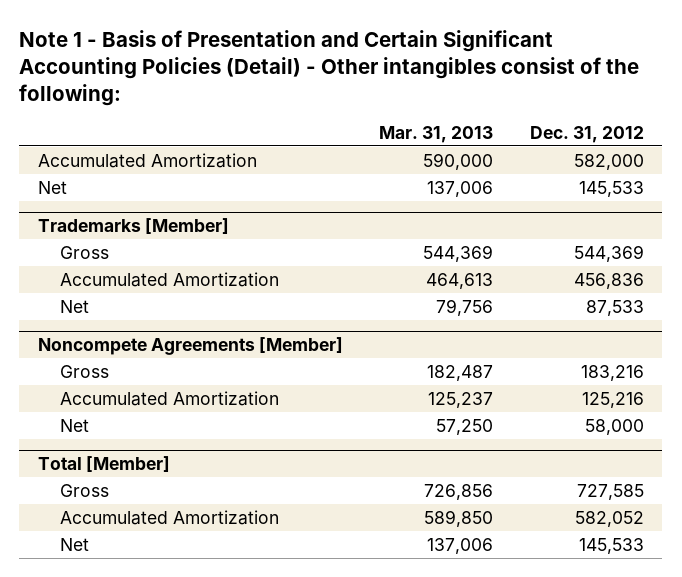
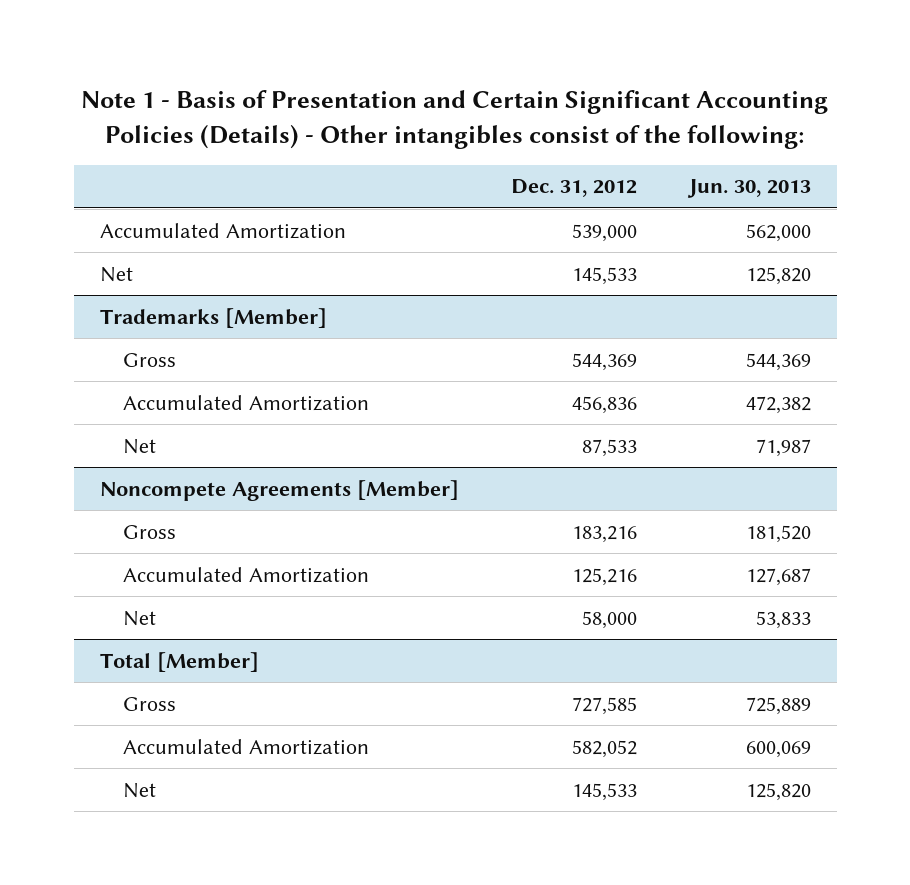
[19,29,640,107] Note 1 - Basis of Presentation and Certain Significant Accounting Policies (Detail) - Other intangibles consist of the following: -> [81,90,829,149] Note 1 - Basis of Presentation and Certain Significant Accounting Policies (Details) - Other intangibles consist of the following:
[379,125,494,143] Mar. 31, 2013 -> none
none -> [686,179,811,199] Jun. 30, 2013
[574,153,645,170] 582,000 -> [571,223,637,242] 539,000

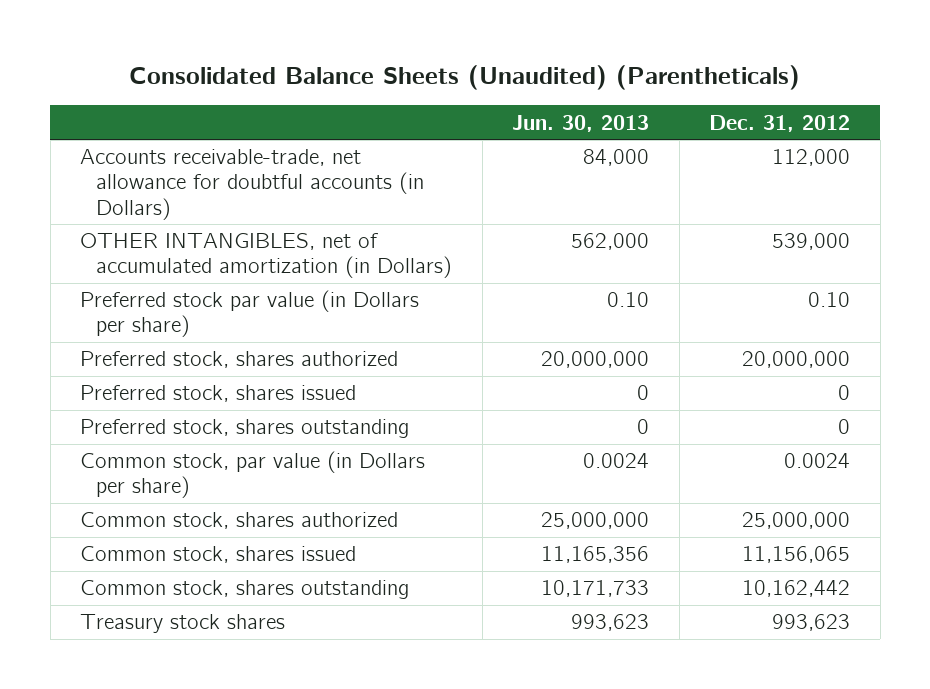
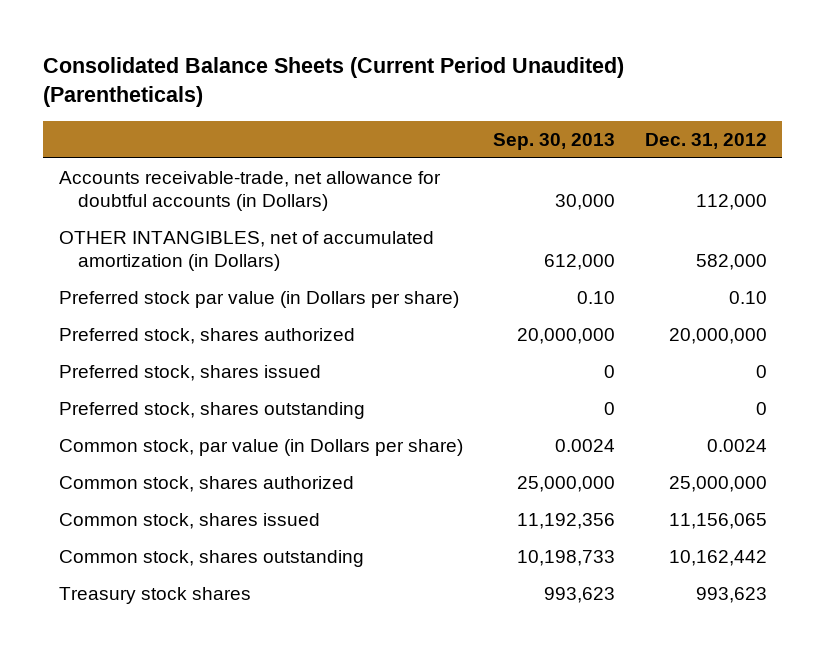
[129,64,801,90] Consolidated Balance Sheets (Unaudited) (Parentheticals) -> [43,56,625,108] Consolidated Balance Sheets (Current Period Unaudited) (Parentheticals)
[512,114,650,132] Jun. 30, 2013 -> none
none -> [492,132,615,150] Sep. 30, 2013
[772,233,851,251] 539,000 -> [695,254,767,271] 582,000

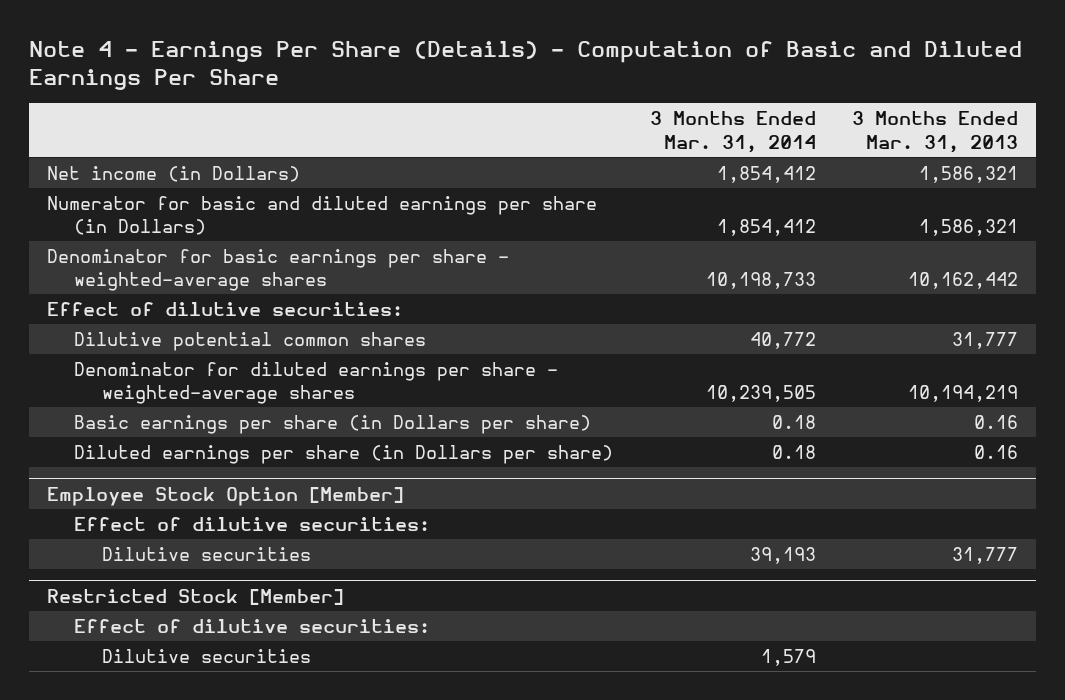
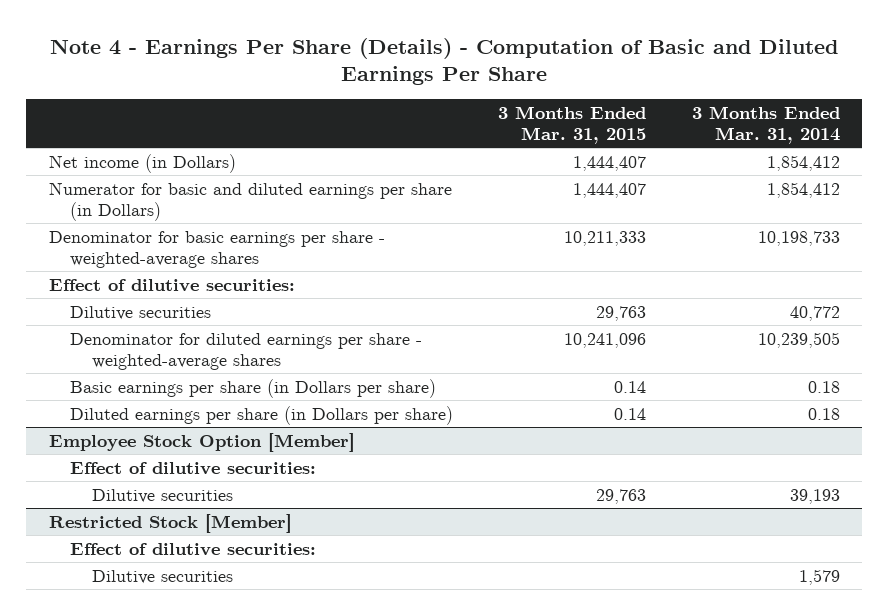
[852,111,1019,153] 3 Months Ended Mar. 31, 2013 -> none
none -> [498,105,647,144] 3 Months Ended Mar. 31, 2015
[74,332,427,352] Dilutive potential common shares -> [70,305,212,320] Dilutive securities

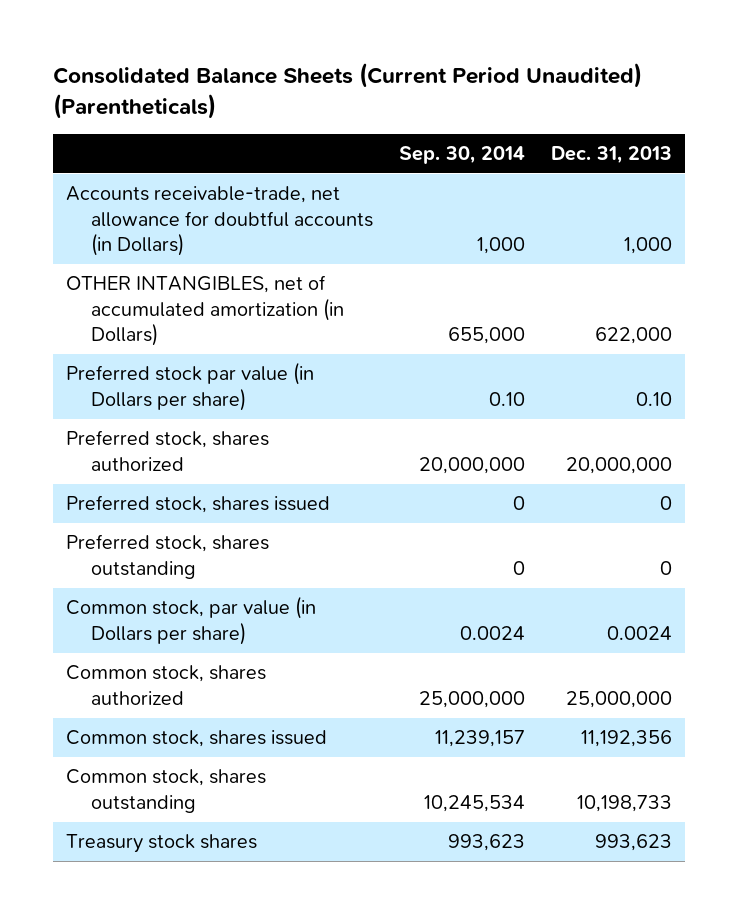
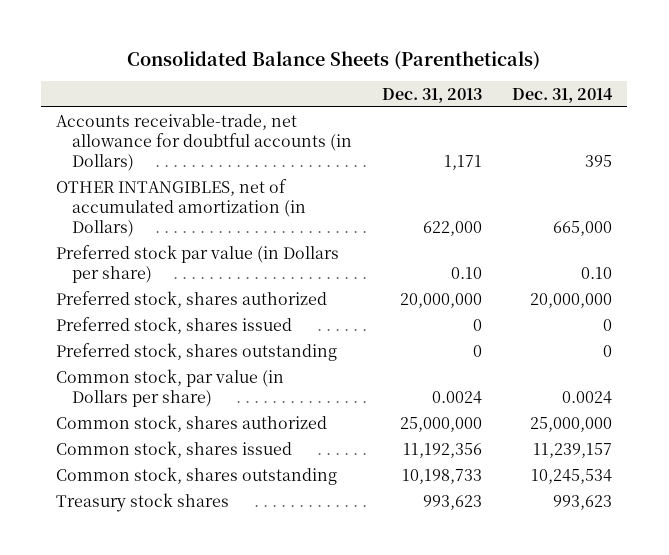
[52,63,642,120] Consolidated Balance Sheets (Current Period Unaudited) (Parentheticals) -> [127,50,541,70] Consolidated Balance Sheets (Parentheticals)
[399,146,526,165] Sep. 30, 2014 -> none
none -> [512,87,614,103] Dec. 31, 2014
[624,237,673,255] 1,000 -> [444,154,483,170] 1,171

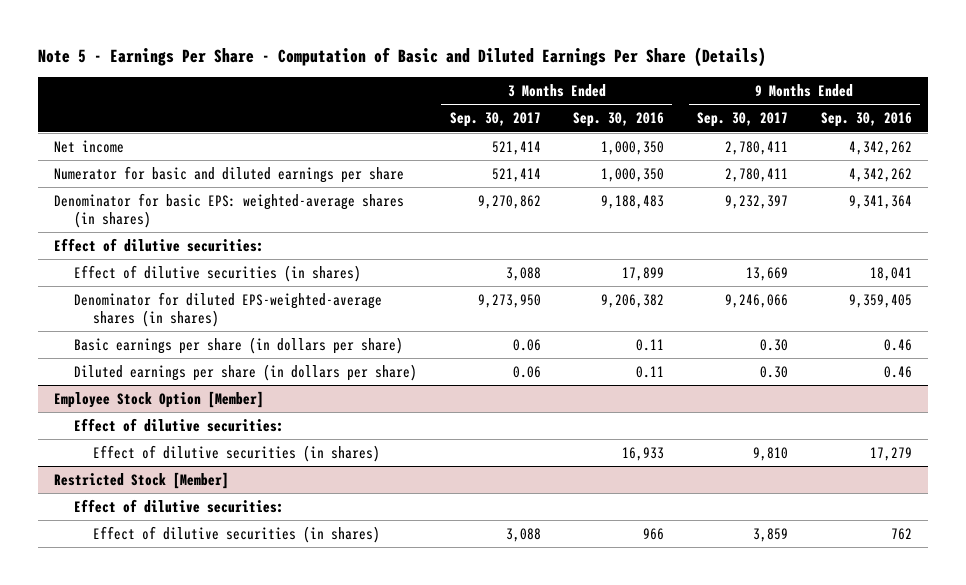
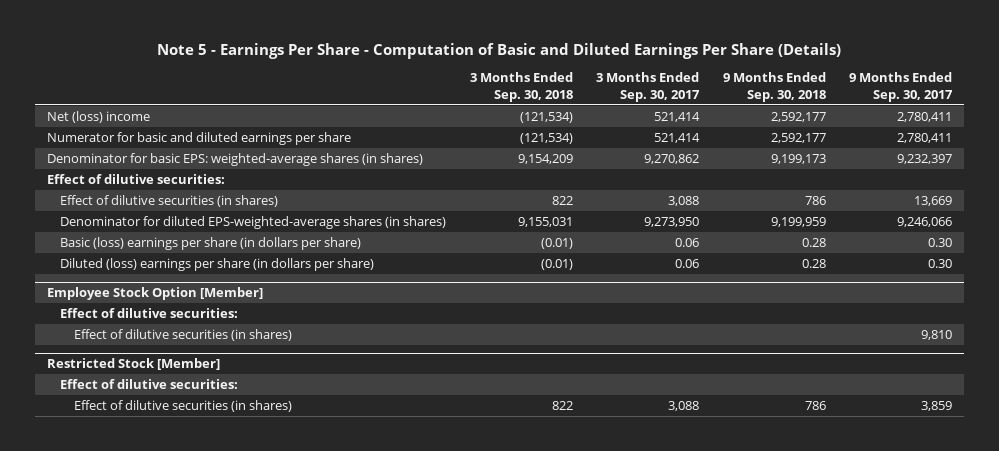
[573,112,665,128] Sep. 30, 2016 -> none
[820,112,912,128] Sep. 30, 2016 -> none
none -> [469,72,573,102] 3 Months Ended Sep. 30, 2018
none -> [722,72,826,102] 9 Months Ended Sep. 30, 2018
[54,139,125,153] Net income -> [46,111,150,124] Net (loss) income
[73,336,403,354] Basic earnings per share (in dollars per share) -> [60,237,362,251] Basic (loss) earnings per share (in dollars per share)
[73,363,417,381] Diluted earnings per share (in dollars per share) -> [60,258,375,272] Diluted (loss) earnings per share (in dollars per share)

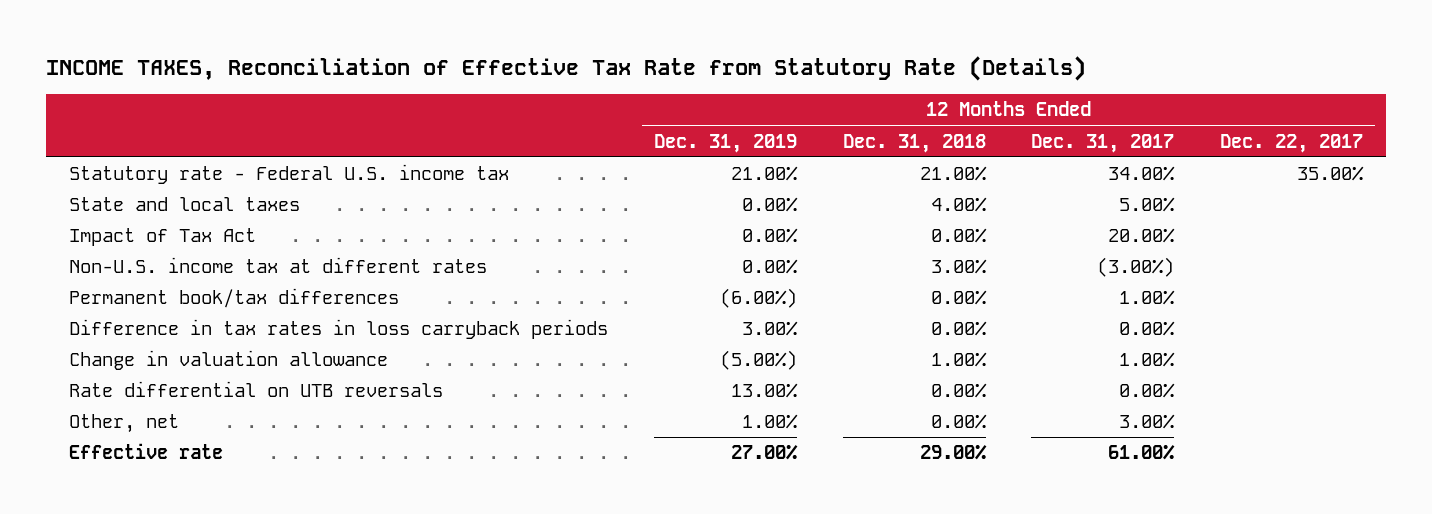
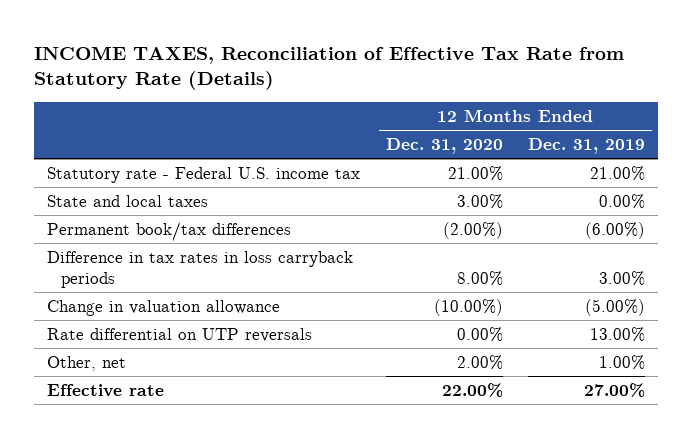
[842,133,986,153] Dec. 31, 2018 -> none
[1031,133,1175,153] Dec. 31, 2017 -> none
[1220,133,1364,153] Dec. 22, 2017 -> none
none -> [385,137,503,154] Dec. 31, 2020
[68,228,256,247] Impact of Tax Act -> none
[68,257,487,274] Non-U.S. income tax at different rates -> none
[68,381,443,398] Rate differential on UTB reversals -> [46,327,312,342] Rate differential on UTP reversals

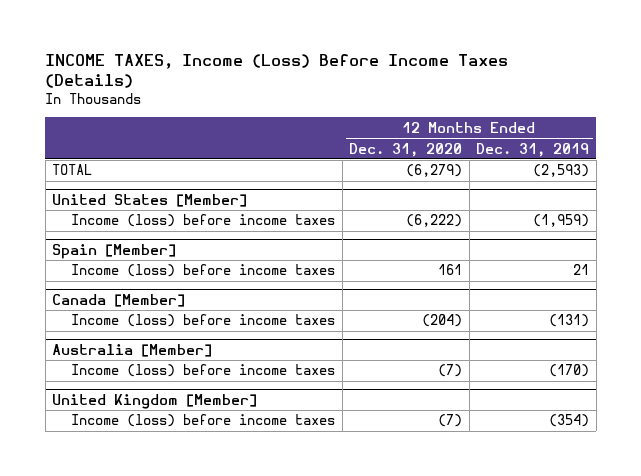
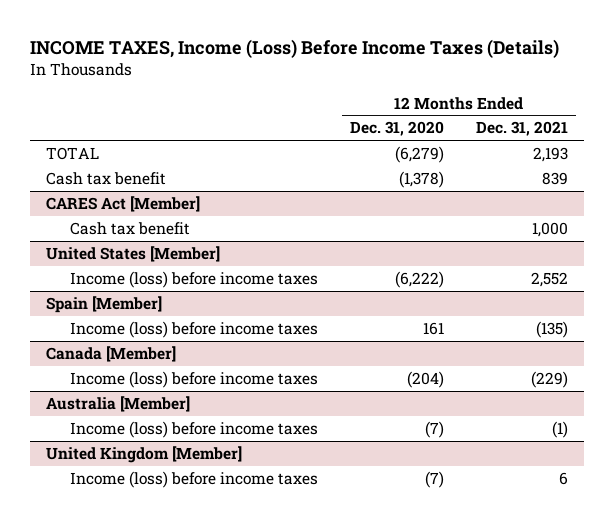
[476,142,590,157] Dec. 31, 2019 -> none
none -> [475,121,568,137] Dec. 31, 2021
none -> [45,171,166,185] Cash tax benefit
none -> [45,195,200,212] CARES Act [Member]
none -> [69,221,190,235] Cash tax benefit

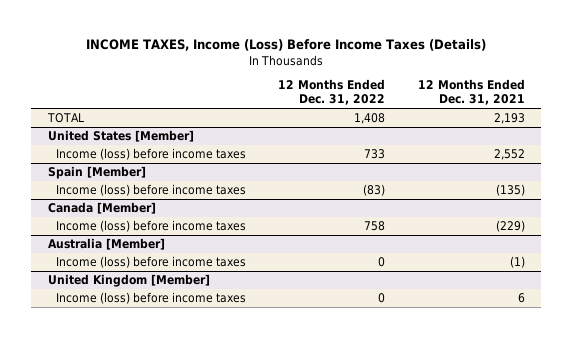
[349,121,444,137] Dec. 31, 2020 -> none
none -> [278,79,386,106] 12 Months Ended Dec. 31, 2022
[45,171,166,185] Cash tax benefit -> none
[45,195,200,212] CARES Act [Member] -> none
[69,221,190,235] Cash tax benefit -> none

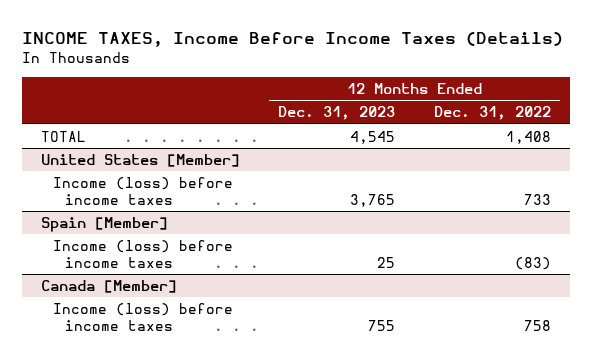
[86,39,487,52] INCOME TAXES, Income (Loss) Before Income Taxes (Details) -> [22,32,564,48] INCOME TAXES, Income Before Income Taxes (Details)
[418,79,526,106] 12 Months Ended Dec. 31, 2021 -> none
none -> [278,106,396,121] Dec. 31, 2023
[47,238,165,251] Australia [Member] -> none
[55,256,246,269] Income (loss) before income taxes -> none
[47,274,210,288] United Kingdom [Member] -> none
[55,292,246,305] Income (loss) before income taxes -> none

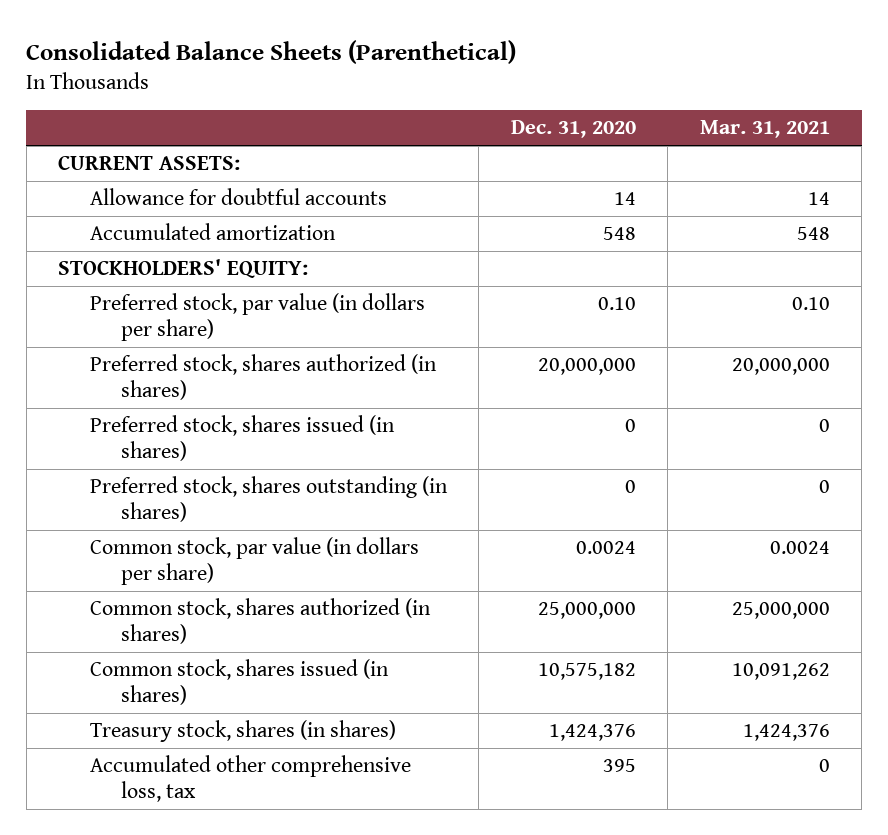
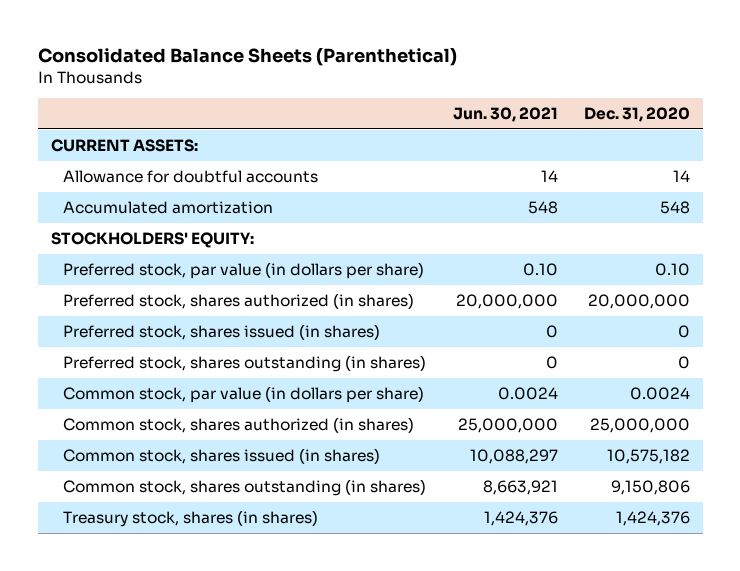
[699,120,830,139] Mar. 31, 2021 -> none
none -> [452,106,558,122] Jun. 30, 2021
none -> [63,478,427,496] Common stock, shares outstanding (in shares)
[89,755,411,803] Accumulated other comprehensive loss, tax -> none

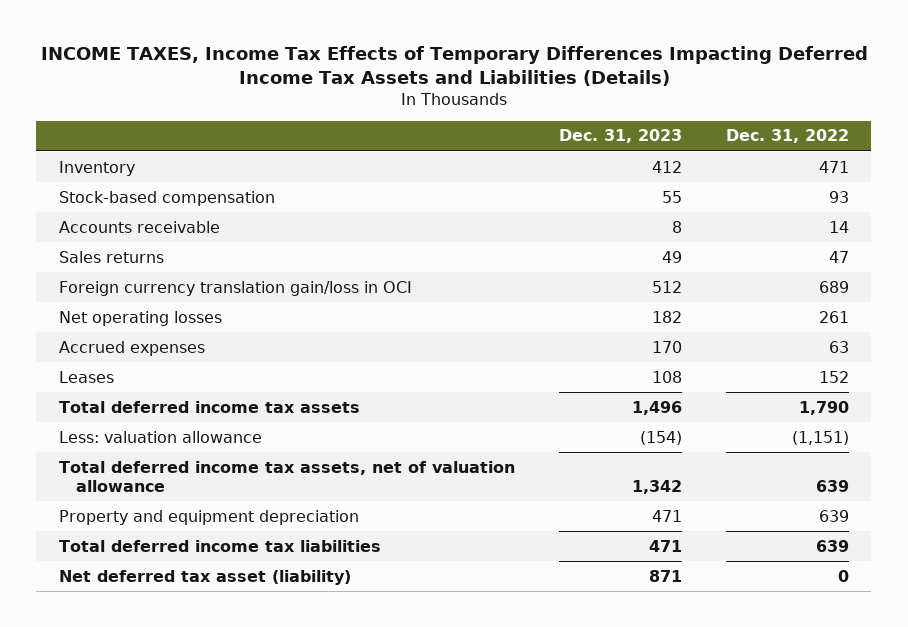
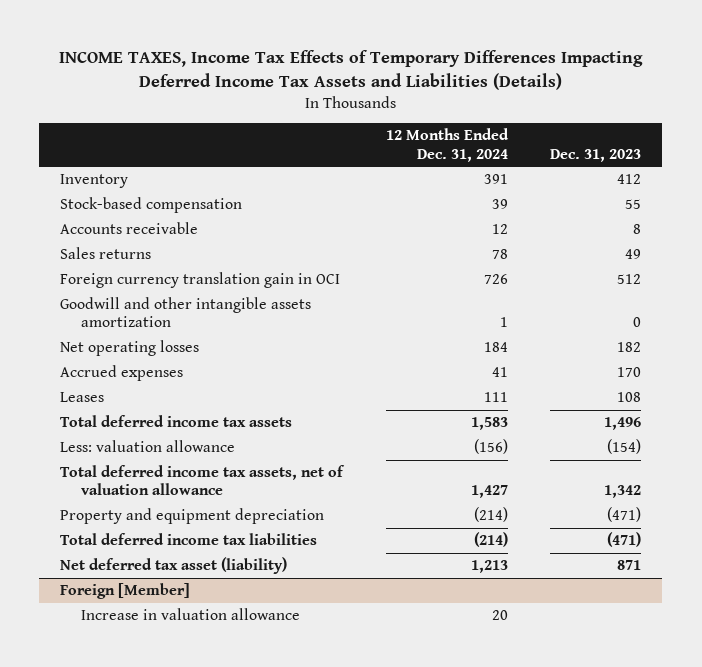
[725,129,849,144] Dec. 31, 2022 -> none
none -> [385,128,509,162] 12 Months Ended Dec. 31, 2024
[58,280,412,296] Foreign currency translation gain/loss in OCI -> [60,272,341,289] Foreign currency translation gain in OCI
none -> [60,297,312,328] Goodwill and other intangible assets amortization
[651,509,682,522] 471 -> [607,507,642,523] (471)
[648,539,682,552] 471 -> [607,532,642,548] (471)
none -> [60,583,191,600] Foreign [Member]
none -> [81,608,301,621] Increase in valuation allowance

